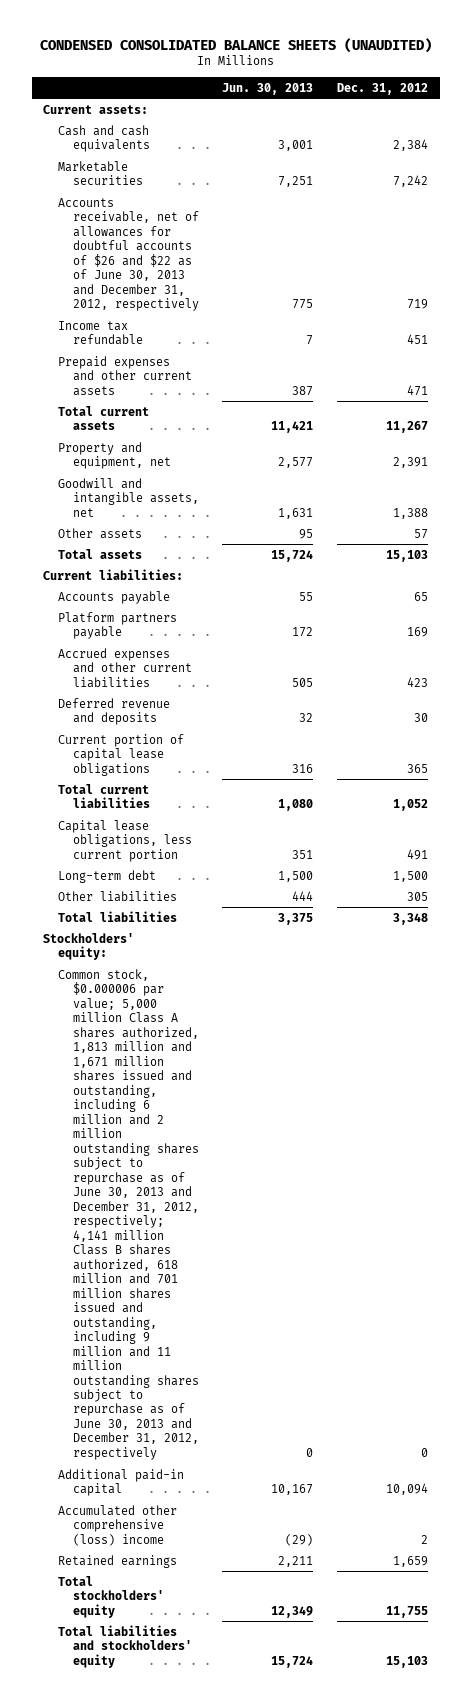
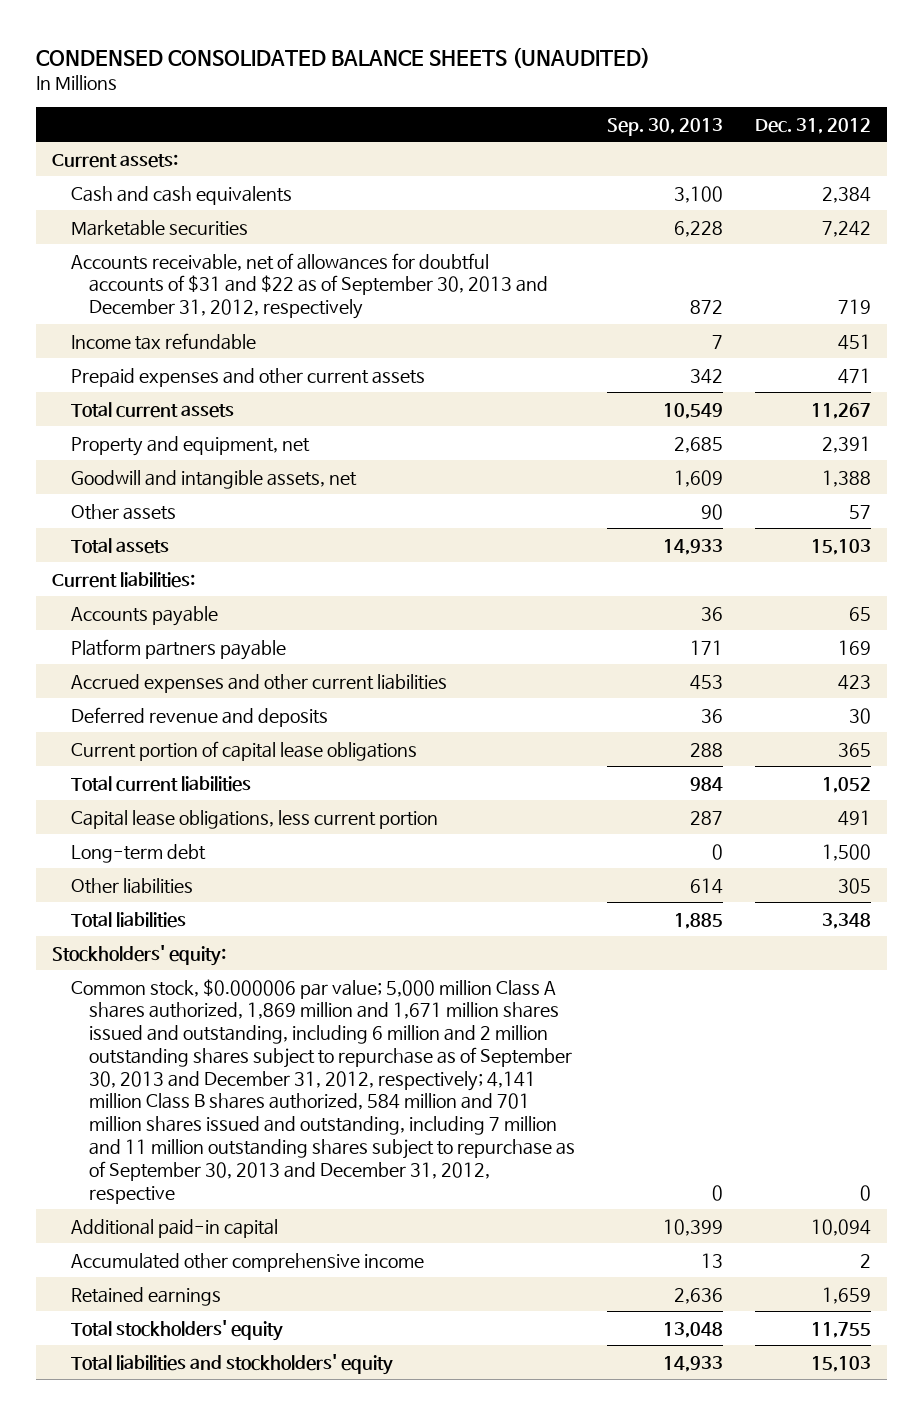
[222,82,314,95] Jun. 30, 2013 -> none
none -> [606,117,723,136] Sep. 30, 2013
[58,197,199,312] Accounts receivable, net of allowances for doubtful accounts of $26 and $22 as of June 30, 2013 and December 31, 2012, respectively -> [70,252,548,320] Accounts receivable, net of allowances for doubtful accounts of $31 and $22 as of September 30, 2013 and December 31, 2012, respectively
[58,968,199,1460] Common stock, $0.000006 par value; 5,000 million Class A shares authorized, 1,813 million and 1,671 million shares issued and outstanding, including 6 million and 2 million outstanding shares subject to repurchase as of June 30, 2013 and December 31, 2012, respectively; 4,141 million Class B shares authorized, 618 million and 701 million shares issued and outstanding, including 9 million and 11 million outstanding shares subject to repurchase as of June 30, 2013 and December 31, 2012, respectively -> [70,978,575,1204] Common stock, $0.000006 par value; 5,000 million Class A shares authorized, 1,869 million and 1,671 million shares issued and outstanding, including 6 million and 2 million outstanding shares subject to repurchase as of September 30, 2013 and December 31, 2012, respectively; 4,141 million Class B shares authorized, 584 million and 701 million shares issued and outstanding, including 7 million and 11 million outstanding shares subject to repurchase as of September 30, 2013 and December 31, 2012, respective
[58,1504,178,1546] Accumulated other comprehensive (loss) income -> [70,1252,424,1272] Accumulated other comprehensive income

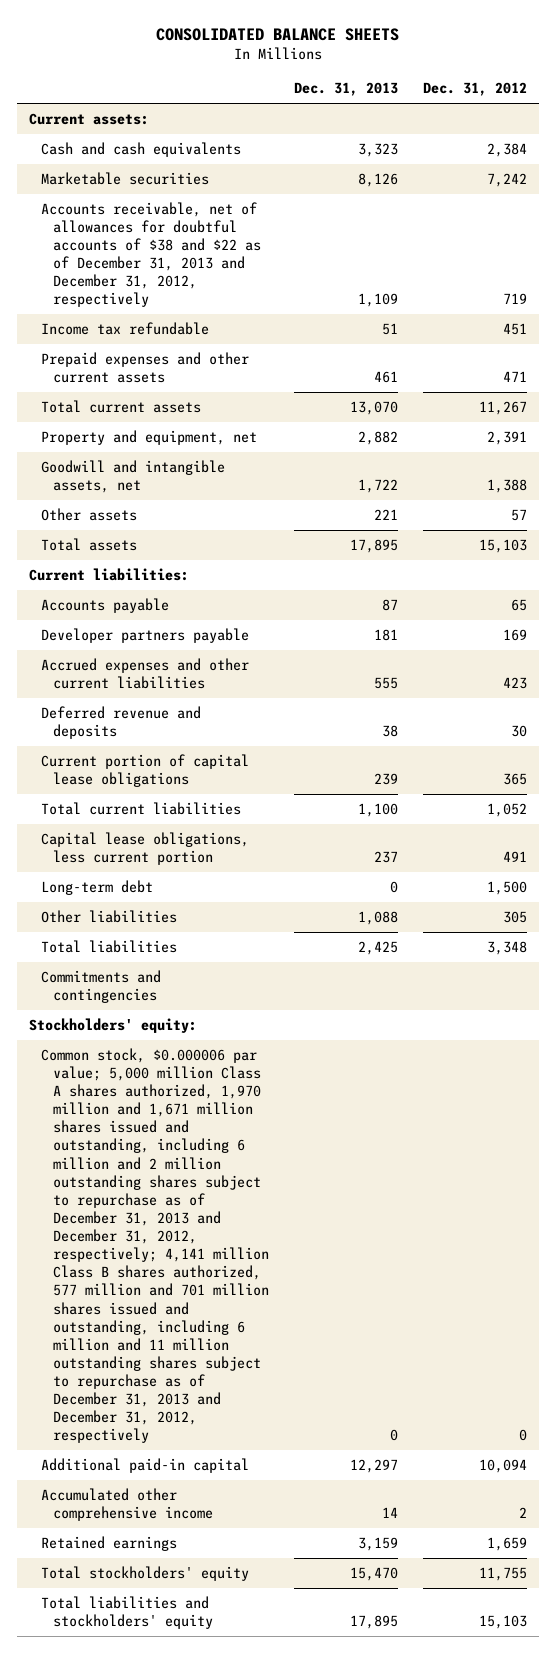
[36,46,651,68] CONDENSED CONSOLIDATED BALANCE SHEETS (UNAUDITED) -> [155,27,399,41] CONSOLIDATED BALANCE SHEETS
[606,117,723,136] Sep. 30, 2013 -> none
none -> [293,82,398,97] Dec. 31, 2013
[70,252,548,320] Accounts receivable, net of allowances for doubtful accounts of $31 and $22 as of September 30, 2013 and December 31, 2012, respectively -> [41,201,262,308] Accounts receivable, net of allowances for doubtful accounts of $38 and $22 as of December 31, 2013 and December 31, 2012, respectively
[70,638,286,660] Platform partners payable -> [41,627,250,643] Developer partners payable
none -> [41,969,162,1003] Commitments and contingencies
[70,978,575,1204] Common stock, $0.000006 par value; 5,000 million Class A shares authorized, 1,869 million and 1,671 million shares issued and outstanding, including 6 million and 2 million outstanding shares subject to repurchase as of September 30, 2013 and December 31, 2012, respectively; 4,141 million Class B shares authorized, 584 million and 701 million shares issued and outstanding, including 7 million and 11 million outstanding shares subject to repurchase as of September 30, 2013 and December 31, 2012, respective -> [41,1047,270,1444] Common stock, $0.000006 par value; 5,000 million Class A shares authorized, 1,970 million and 1,671 million shares issued and outstanding, including 6 million and 2 million outstanding shares subject to repurchase as of December 31, 2013 and December 31, 2012, respectively; 4,141 million Class B shares authorized, 577 million and 701 million shares issued and outstanding, including 6 million and 11 million outstanding shares subject to repurchase as of December 31, 2013 and December 31, 2012, respectively

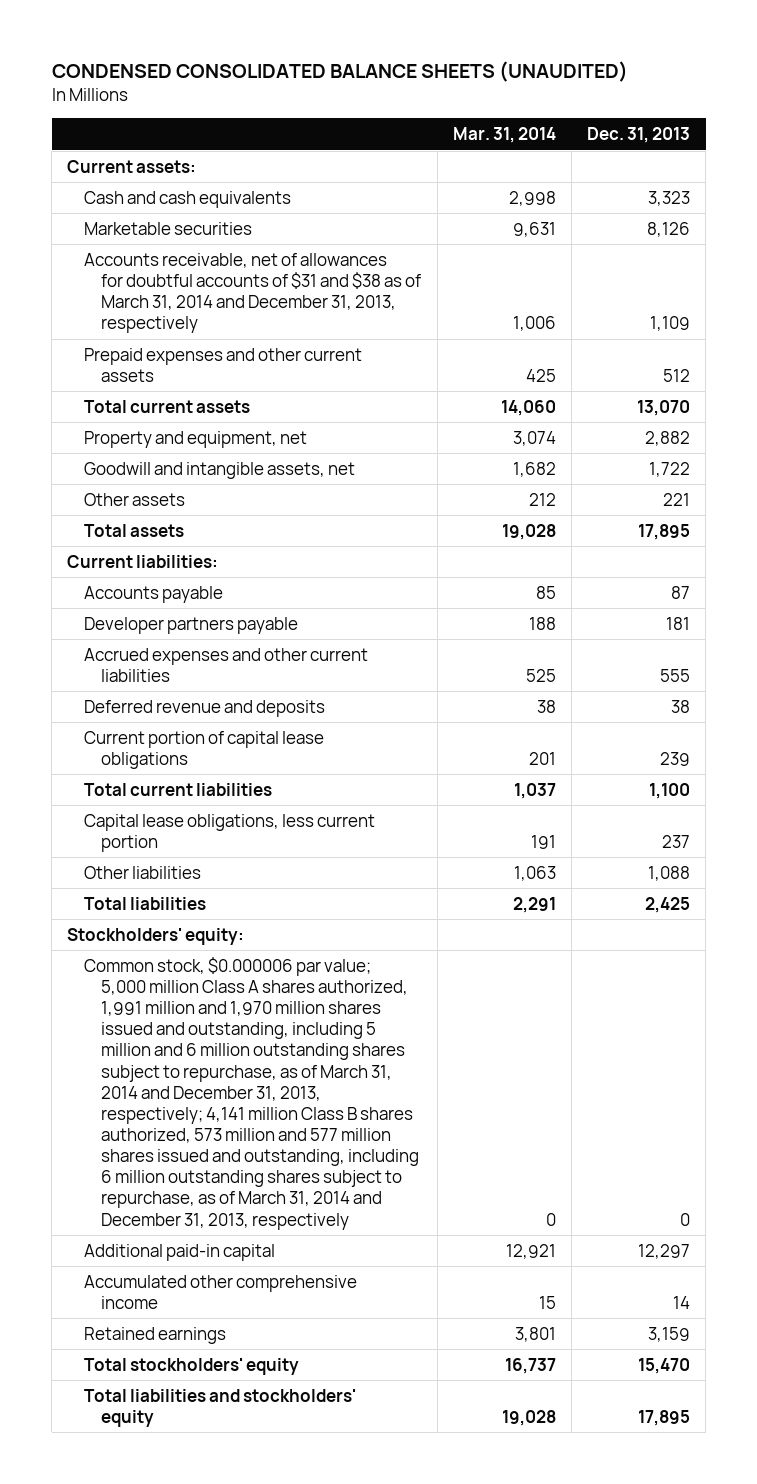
[155,27,399,41] CONSOLIDATED BALANCE SHEETS -> [51,61,628,83] CONDENSED CONSOLIDATED BALANCE SHEETS (UNAUDITED)
[422,82,527,97] Dec. 31, 2012 -> none
none -> [452,127,556,144] Mar. 31, 2014
[41,321,210,335] Income tax refundable -> none
[41,201,262,308] Accounts receivable, net of allowances for doubtful accounts of $38 and $22 as of December 31, 2013 and December 31, 2012, respectively -> [84,252,422,334] Accounts receivable, net of allowances for doubtful accounts of $31 and $38 as of March 31, 2014 and December 31, 2013, respectively
[373,370,398,383] 461 -> [663,368,691,382] 512
[41,879,154,895] Long-term debt -> none
[41,969,162,1003] Commitments and contingencies -> none
[41,1047,270,1444] Common stock, $0.000006 par value; 5,000 million Class A shares authorized, 1,970 million and 1,671 million shares issued and outstanding, including 6 million and 2 million outstanding shares subject to repurchase as of December 31, 2013 and December 31, 2012, respectively; 4,141 million Class B shares authorized, 577 million and 701 million shares issued and outstanding, including 6 million and 11 million outstanding shares subject to repurchase as of December 31, 2013 and December 31, 2012, respectively -> [84,956,420,1230] Common stock, $0.000006 par value; 5,000 million Class A shares authorized, 1,991 million and 1,970 million shares issued and outstanding, including 5 million and 6 million outstanding shares subject to repurchase, as of March 31, 2014 and December 31, 2013, respectively; 4,141 million Class B shares authorized, 573 million and 577 million shares issued and outstanding, including 6 million outstanding shares subject to repurchase, as of March 31, 2014 and December 31, 2013, respectively

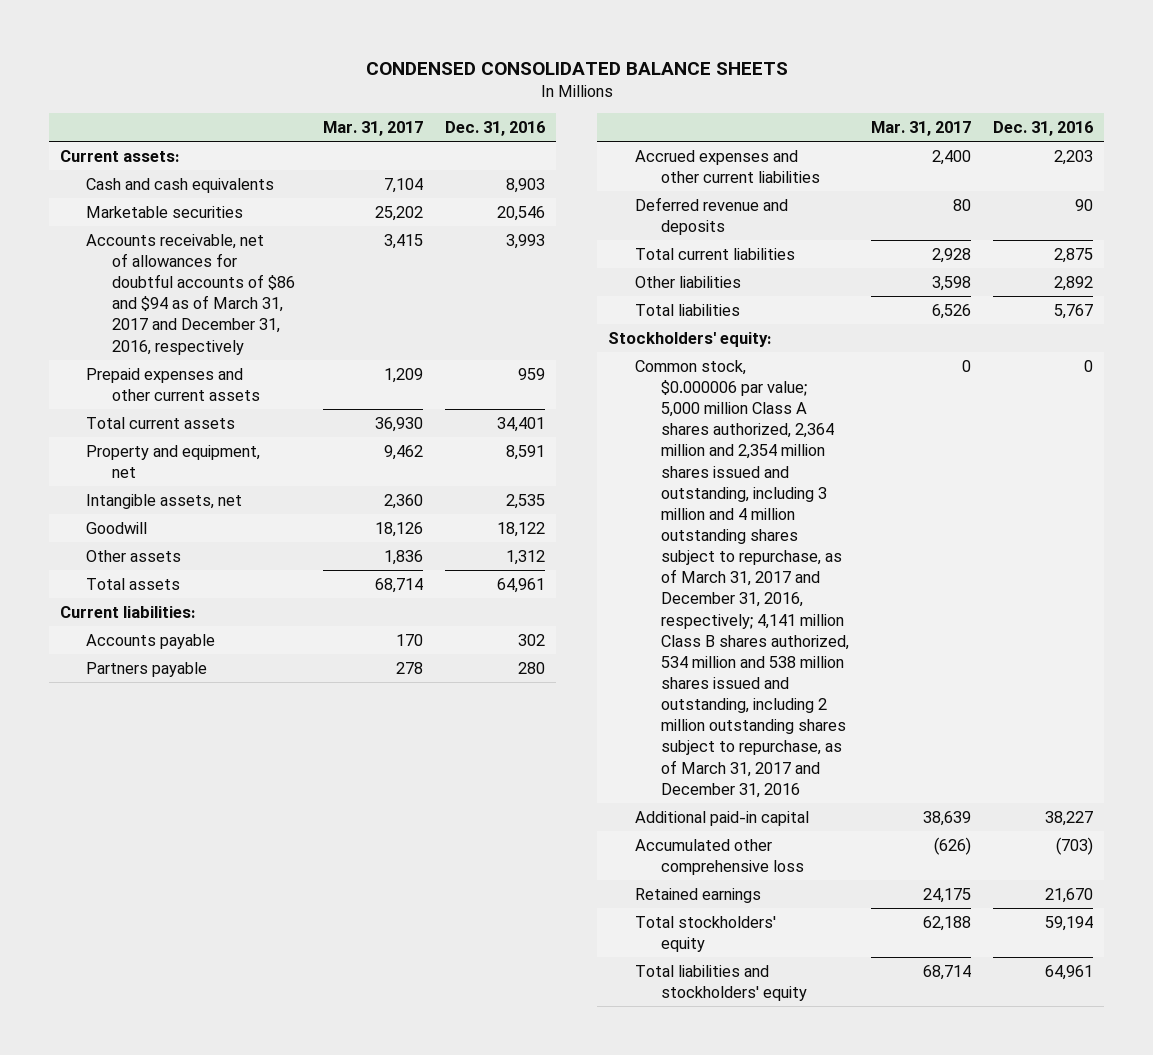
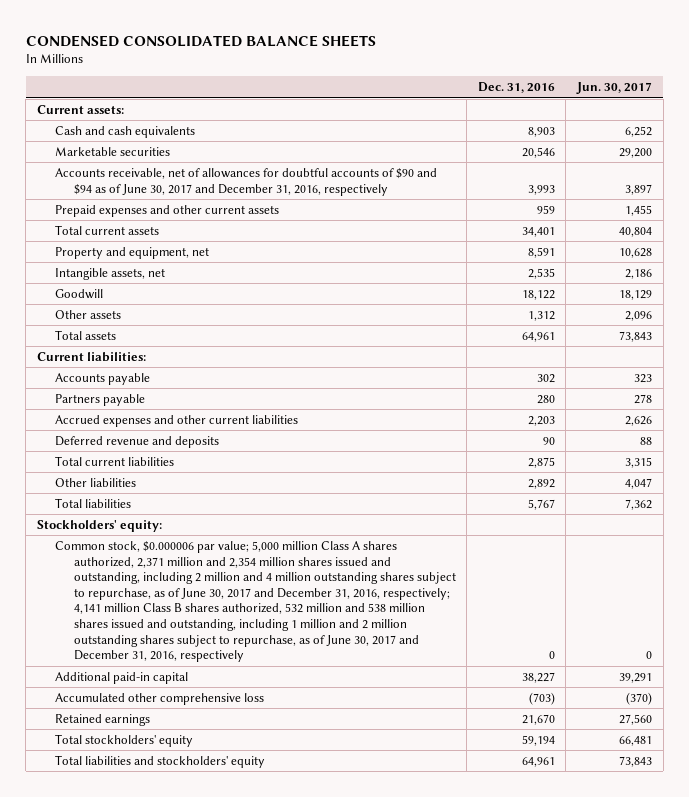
[322,121,423,137] Mar. 31, 2017 -> none
none -> [575,82,652,95] Jun. 30, 2017
[86,233,296,355] Accounts receivable, net of allowances for doubtful accounts of $86 and $94 as of March 31, 2017 and December 31, 2016, respectively -> [55,167,438,196] Accounts receivable, net of allowances for doubtful accounts of $90 and $94 as of June 30, 2017 and December 31, 2016, respectively
[634,359,849,798] Common stock, $0.000006 par value; 5,000 million Class A shares authorized, 2,364 million and 2,354 million shares issued and outstanding, including 3 million and 4 million outstanding shares subject to repurchase, as of March 31, 2017 and December 31, 2016, respectively; 4,141 million Class B shares authorized, 534 million and 538 million shares issued and outstanding, including 2 million outstanding shares subject to repurchase, as of March 31, 2017 and December 31, 2016 -> [55,540,456,663] Common stock, $0.000006 par value; 5,000 million Class A shares authorized, 2,371 million and 2,354 million shares issued and outstanding, including 2 million and 4 million outstanding shares subject to repurchase, as of June 30, 2017 and December 31, 2016, respectively; 4,141 million Class B shares authorized, 532 million and 538 million shares issued and outstanding, including 1 million and 2 million outstanding shares subject to repurchase, as of June 30, 2017 and December 31, 2016, respectively

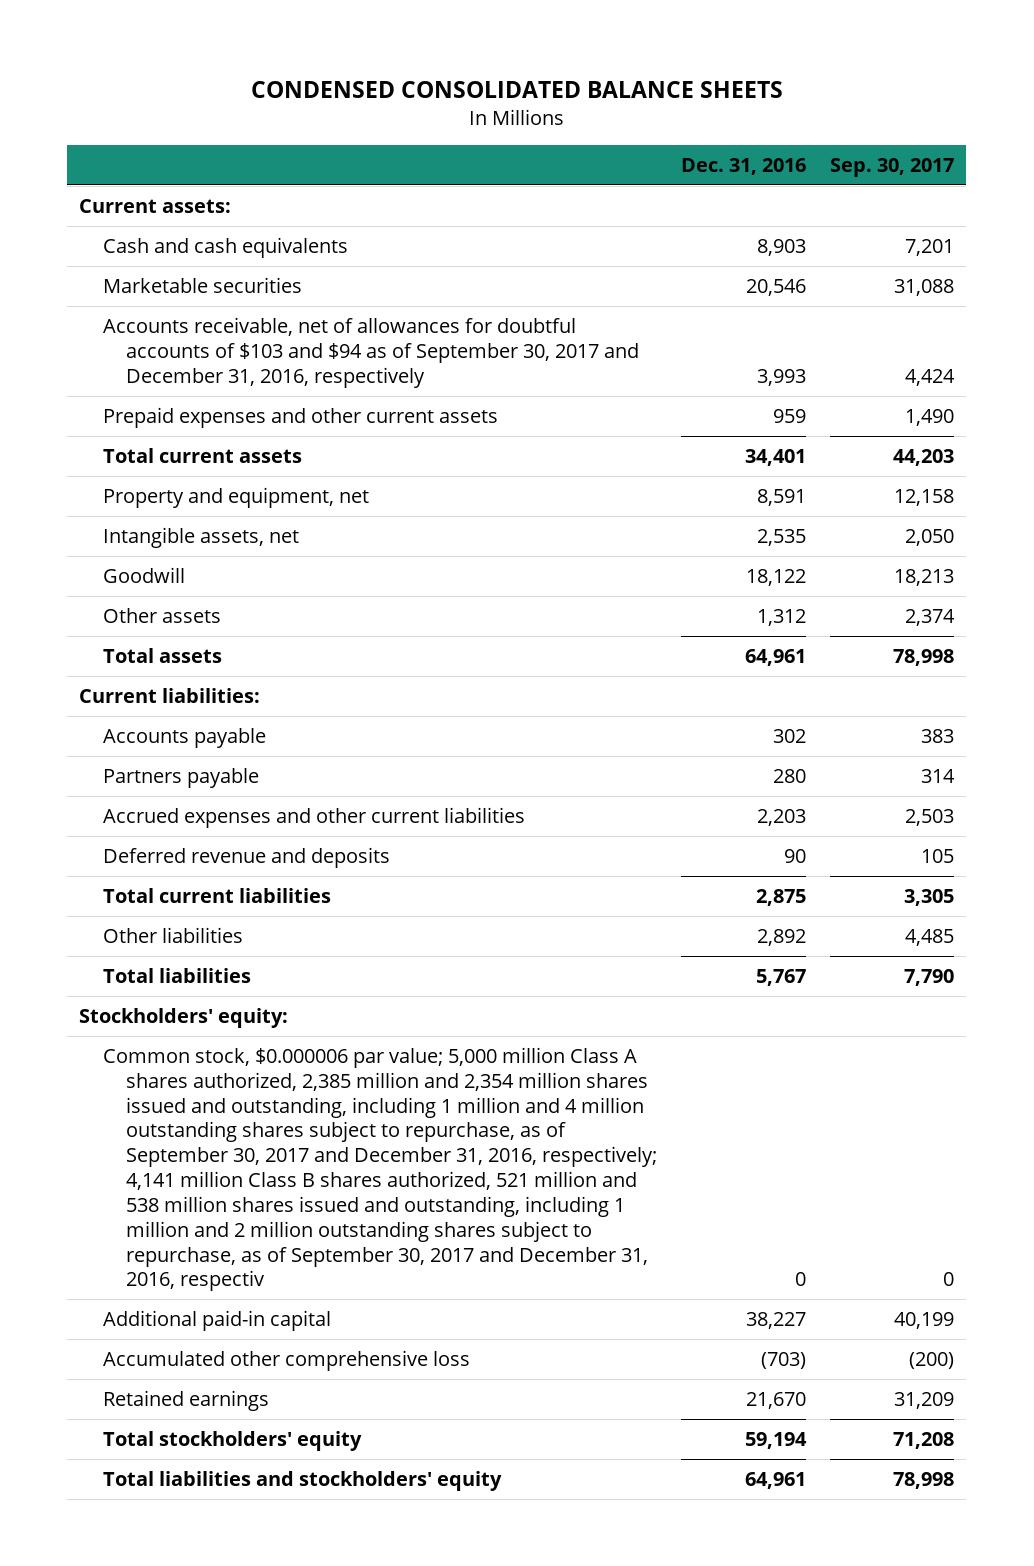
[575,82,652,95] Jun. 30, 2017 -> none
none -> [830,157,955,177] Sep. 30, 2017
[55,167,438,196] Accounts receivable, net of allowances for doubtful accounts of $90 and $94 as of June 30, 2017 and December 31, 2016, respectively -> [102,317,640,388] Accounts receivable, net of allowances for doubtful accounts of $103 and $94 as of September 30, 2017 and December 31, 2016, respectively
[55,540,456,663] Common stock, $0.000006 par value; 5,000 million Class A shares authorized, 2,371 million and 2,354 million shares issued and outstanding, including 2 million and 4 million outstanding shares subject to repurchase, as of June 30, 2017 and December 31, 2016, respectively; 4,141 million Class B shares authorized, 532 million and 538 million shares issued and outstanding, including 1 million and 2 million outstanding shares subject to repurchase, as of June 30, 2017 and December 31, 2016, respectively -> [102,1047,658,1292] Common stock, $0.000006 par value; 5,000 million Class A shares authorized, 2,385 million and 2,354 million shares issued and outstanding, including 1 million and 4 million outstanding shares subject to repurchase, as of September 30, 2017 and December 31, 2016, respectively; 4,141 million Class B shares authorized, 521 million and 538 million shares issued and outstanding, including 1 million and 2 million outstanding shares subject to repurchase, as of September 30, 2017 and December 31, 2016, respectiv

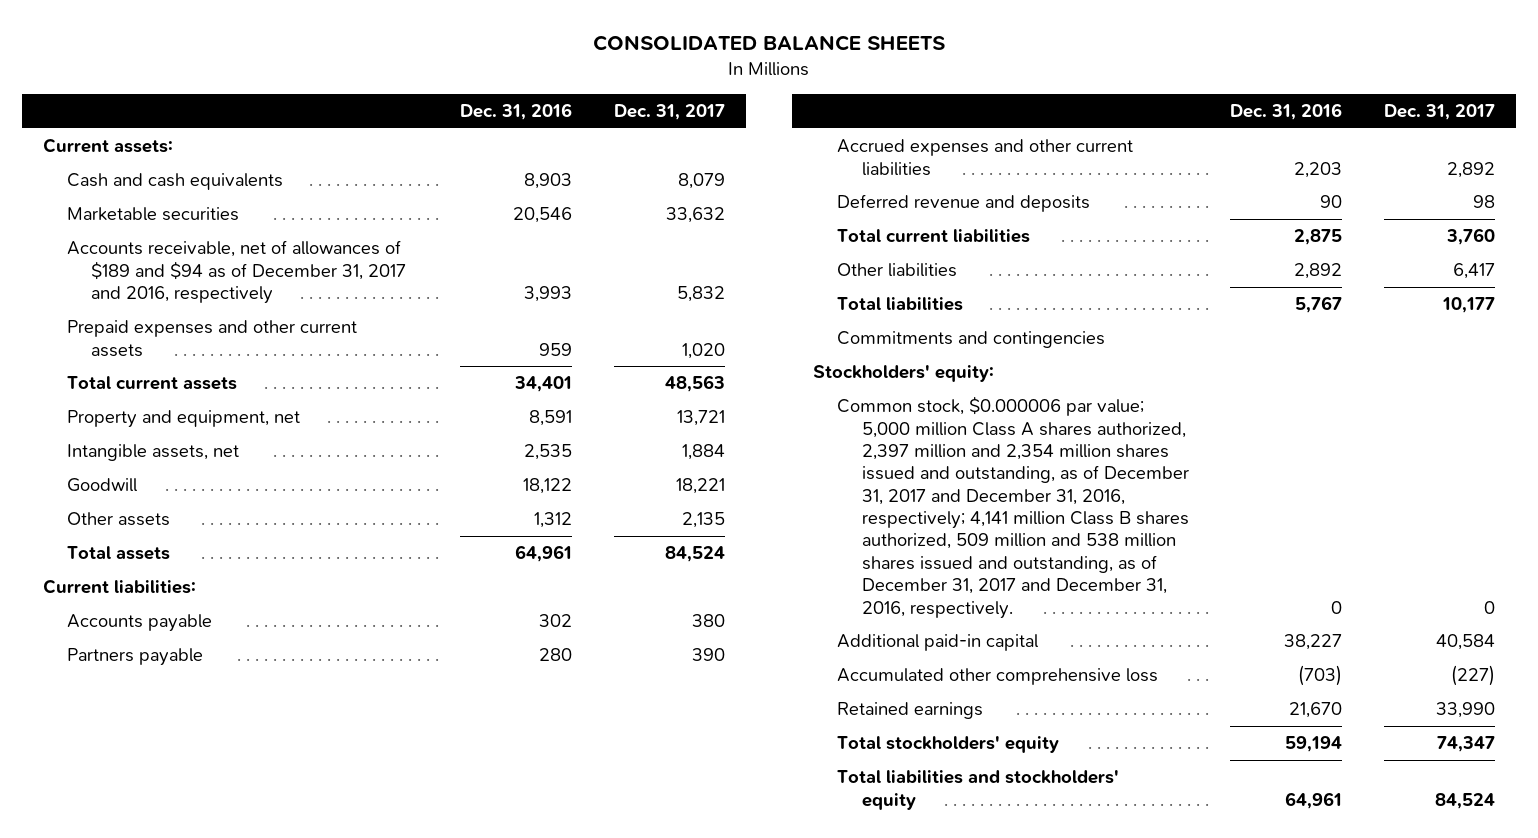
[250,81,783,99] CONDENSED CONSOLIDATED BALANCE SHEETS -> [592,35,945,52] CONSOLIDATED BALANCE SHEETS
[830,157,955,177] Sep. 30, 2017 -> none
none -> [614,104,726,121] Dec. 31, 2017
[102,317,640,388] Accounts receivable, net of allowances for doubtful accounts of $103 and $94 as of September 30, 2017 and December 31, 2016, respectively -> [67,240,407,305] Accounts receivable, net of allowances of $189 and $94 as of December 31, 2017 and 2016, respectively
none -> [837,331,1106,349] Commitments and contingencies
[102,1047,658,1292] Common stock, $0.000006 par value; 5,000 million Class A shares authorized, 2,385 million and 2,354 million shares issued and outstanding, including 1 million and 4 million outstanding shares subject to repurchase, as of September 30, 2017 and December 31, 2016, respectively; 4,141 million Class B shares authorized, 521 million and 538 million shares issued and outstanding, including 1 million and 2 million outstanding shares subject to repurchase, as of September 30, 2017 and December 31, 2016, respectiv -> [837,396,1189,619] Common stock, $0.000006 par value; 5,000 million Class A shares authorized, 2,397 million and 2,354 million shares issued and outstanding, as of December 31, 2017 and December 31, 2016, respectively; 4,141 million Class B shares authorized, 509 million and 538 million shares issued and outstanding, as of December 31, 2017 and December 31, 2016, respectively.

